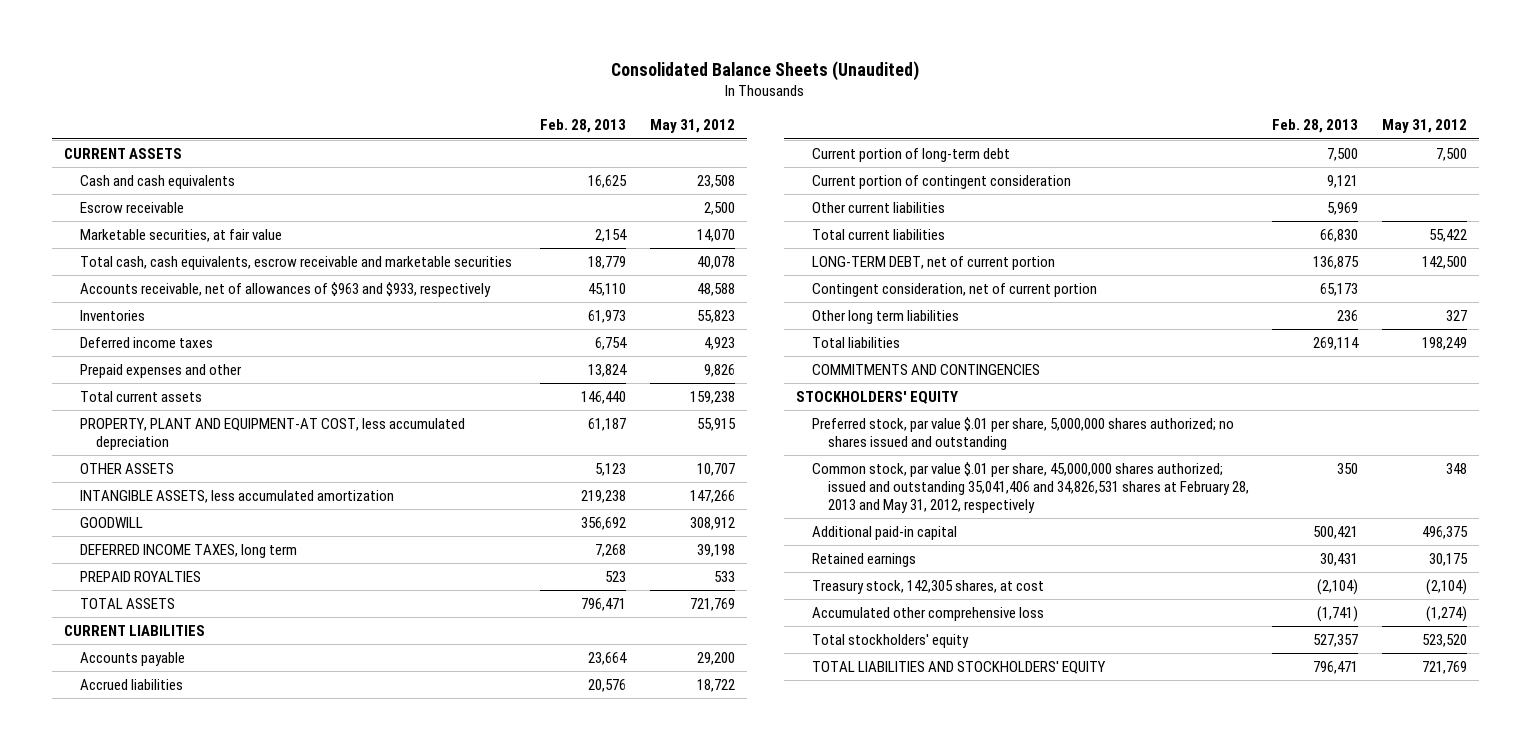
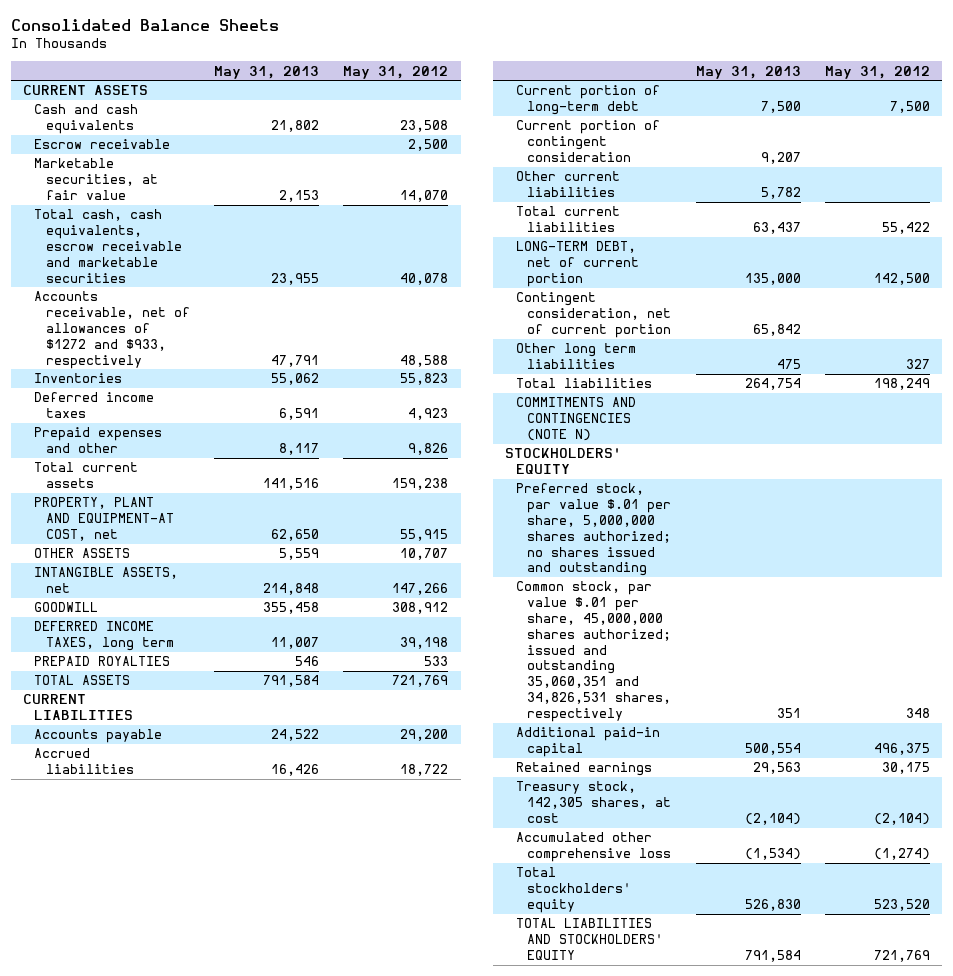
[611,60,920,81] Consolidated Balance Sheets (Unaudited) -> [10,18,279,31] Consolidated Balance Sheets
[540,119,627,134] Feb. 28, 2013 -> none
none -> [213,65,319,79] May 31, 2013
[79,282,491,298] Accounts receivable, net of allowances of $963 and $933, respectively -> [34,291,190,369] Accounts receivable, net of allowances of $1272 and $933, respectively
[79,418,465,450] PROPERTY, PLANT AND EQUIPMENT-AT COST, less accumulated depreciation -> [34,497,174,542] PROPERTY, PLANT AND EQUIPMENT-AT COST, net
[79,490,394,504] INTANGIBLE ASSETS, less accumulated amortization -> [34,567,179,594] INTANGIBLE ASSETS, net
[811,364,1040,376] COMMITMENTS AND CONTINGENCIES -> [516,397,637,442] COMMITMENTS AND CONTINGENCIES (NOTE N)
[811,462,1249,513] Common stock, par value $.01 per share, 45,000,000 shares authorized; issued and outstanding 35,041,406 and 34,826,531 shares at February 28, 2013 and May 31, 2012, respectively -> [516,581,672,722] Common stock, par value $.01 per share, 45,000,000 shares authorized; issued and outstanding 35,060,351 and 34,826,531 shares, respectively

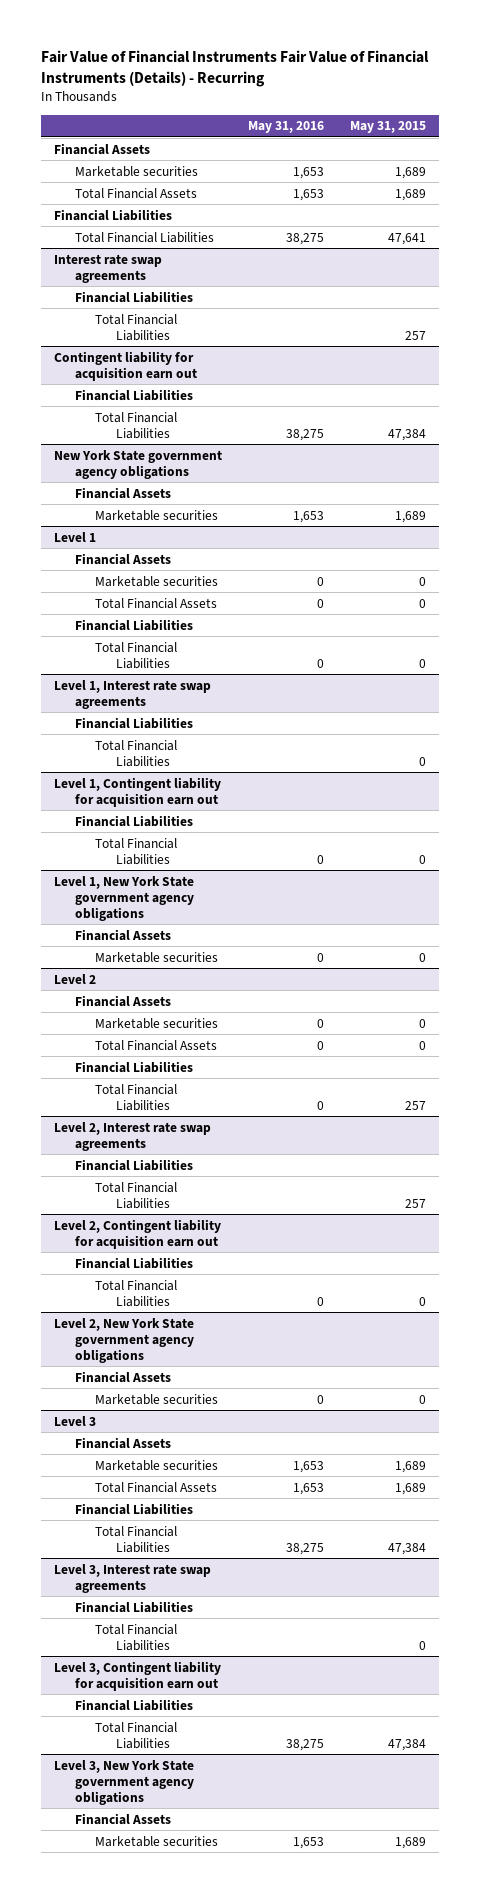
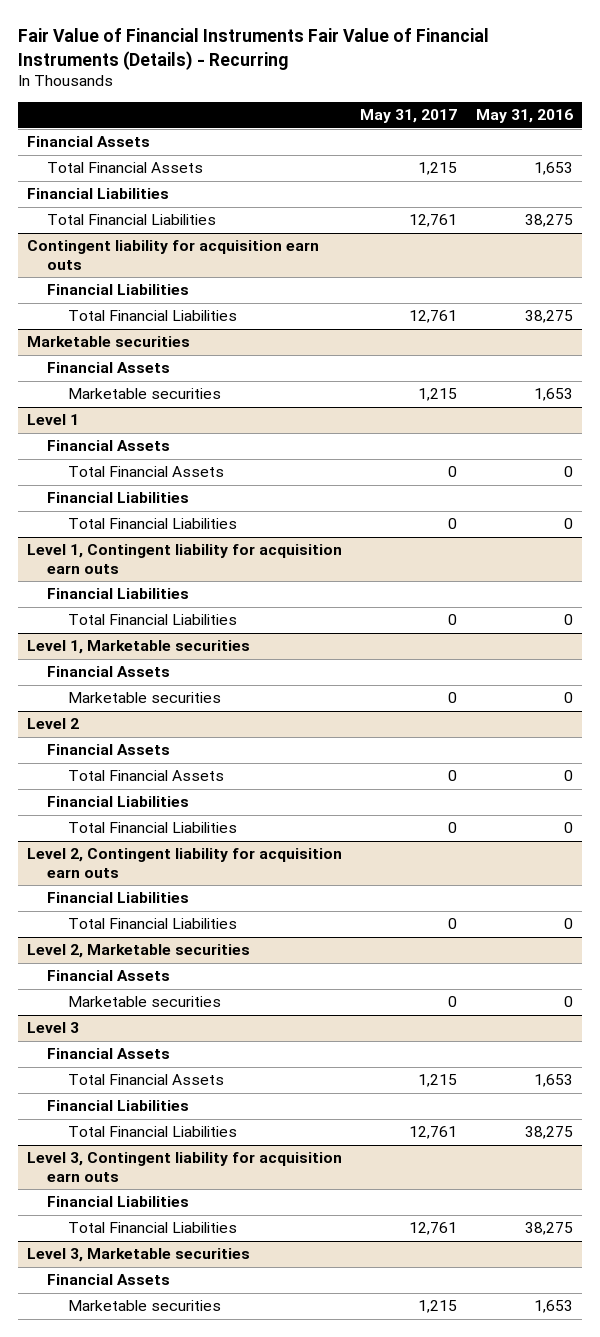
[350,121,427,134] May 31, 2015 -> none
none -> [360,109,458,124] May 31, 2017
[74,165,198,177] Marketable securities -> none
[74,290,193,303] Financial Liabilities -> none
[95,313,178,341] Total Financial Liabilities -> none
[54,350,197,381] Contingent liability for acquisition earn out -> none
[54,253,163,283] Interest rate swap agreements -> [27,240,320,270] Contingent liability for acquisition earn outs
[54,449,223,479] New York State government agency obligations -> [27,336,191,348] Marketable securities
[95,575,219,587] Marketable securities -> none
[54,679,212,709] Level 1, Interest rate swap agreements -> none
[74,716,193,729] Financial Liabilities -> none
[95,739,178,767] Total Financial Liabilities -> none
[54,776,222,807] Level 1, Contingent liability for acquisition earn out -> [27,544,343,574] Level 1, Contingent liability for acquisition earn outs
[54,875,195,921] Level 1, New York State government agency obligations -> none
none -> [27,640,251,655] Level 1, Marketable securities
[95,1017,219,1029] Marketable securities -> none
[54,1121,212,1151] Level 2, Interest rate swap agreements -> none
[74,1158,193,1171] Financial Liabilities -> none
[95,1181,178,1209] Total Financial Liabilities -> none
[54,1218,222,1249] Level 2, Contingent liability for acquisition earn out -> [27,848,343,878] Level 2, Contingent liability for acquisition earn outs
[54,1317,195,1363] Level 2, New York State government agency obligations -> none
none -> [27,944,251,959] Level 2, Marketable securities
[95,1459,219,1471] Marketable securities -> none
[54,1563,212,1593] Level 3, Interest rate swap agreements -> none
[74,1600,193,1613] Financial Liabilities -> none
[95,1623,178,1651] Total Financial Liabilities -> none
[54,1660,222,1691] Level 3, Contingent liability for acquisition earn out -> [27,1152,343,1182] Level 3, Contingent liability for acquisition earn outs
[54,1759,195,1805] Level 3, New York State government agency obligations -> none
none -> [27,1248,251,1263] Level 3, Marketable securities

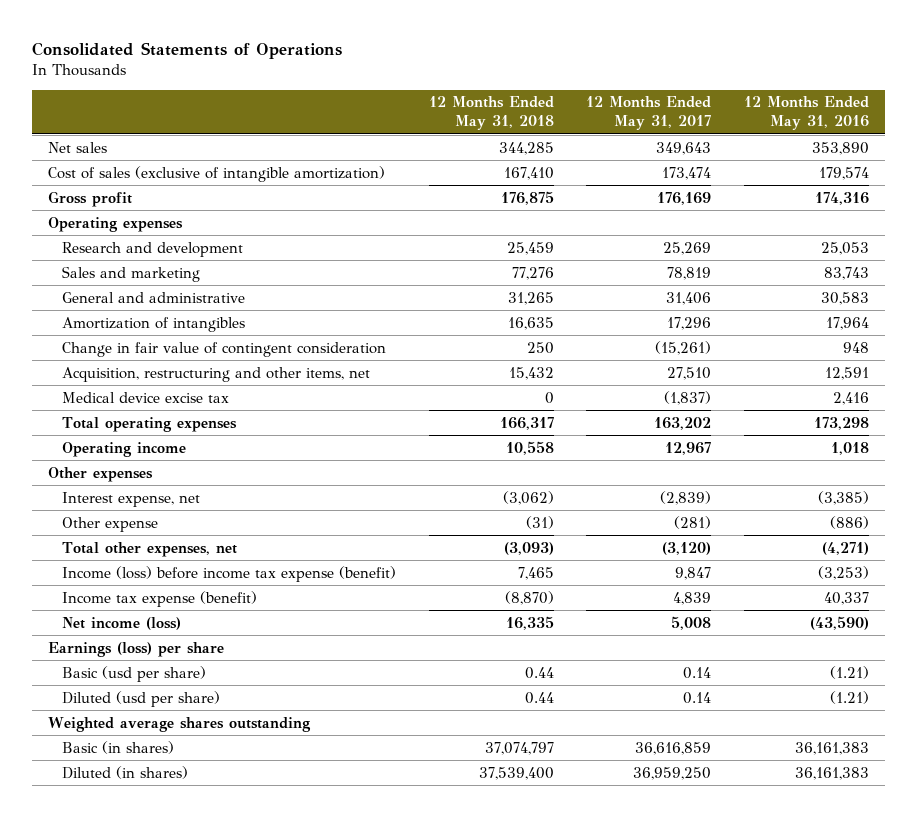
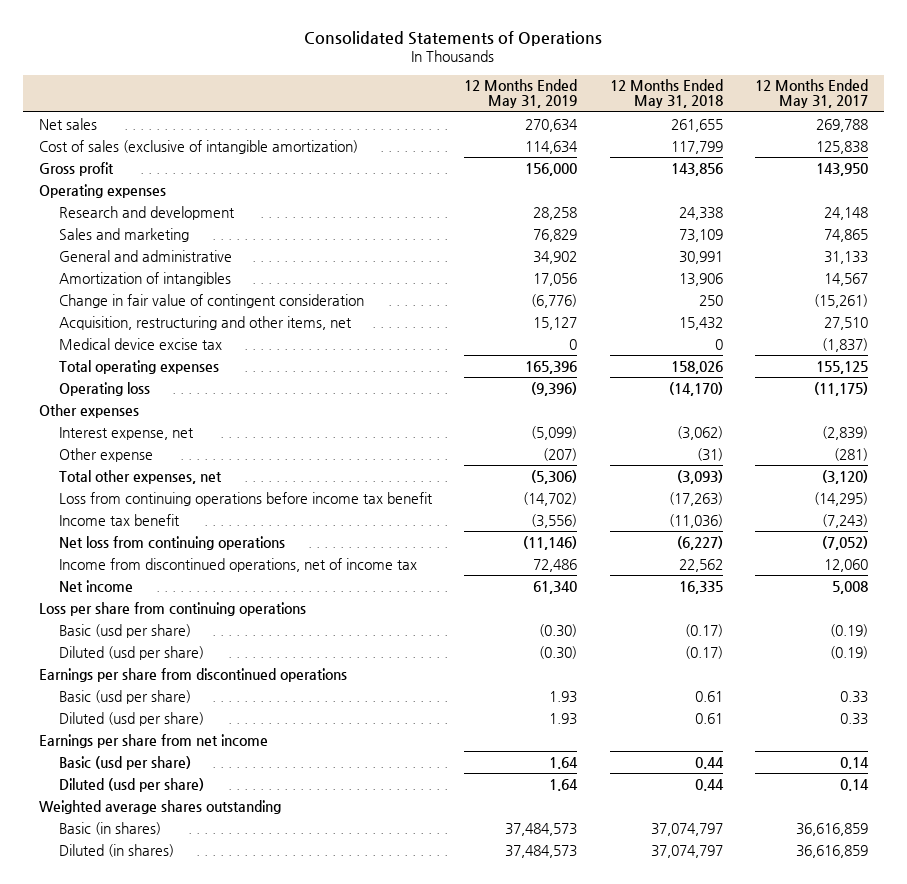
[743,96,869,131] 12 Months Ended May 31, 2016 -> none
none -> [464,79,578,109] 12 Months Ended May 31, 2019
[498,141,554,155] 344,285 -> [670,118,723,132] 261,655
[656,141,712,155] 349,643 -> [815,118,868,132] 269,788
[503,166,554,180] 167,410 -> [670,140,723,154] 117,799
[662,166,712,180] 173,474 -> [815,140,868,154] 125,838
[500,190,554,205] 176,875 -> [670,162,723,176] 143,856
[657,191,712,205] 176,169 -> [815,162,868,176] 143,950
[506,241,554,255] 25,459 -> [678,206,723,220] 24,338
[663,241,712,255] 25,269 -> [823,206,868,220] 24,148
[511,266,554,280] 77,276 -> [678,228,723,242] 73,109
[667,266,712,280] 78,819 -> [823,228,868,242] 74,865
[507,291,554,305] 31,265 -> [678,250,723,264] 30,991
[666,291,712,305] 31,406 -> [823,250,868,264] 31,133
[507,316,554,330] 16,635 -> [678,272,723,286] 13,906
[667,316,712,330] 17,296 -> [823,272,868,286] 14,567
[499,416,554,430] 166,317 -> [670,360,723,374] 158,026
[654,416,712,430] 163,202 -> [815,360,868,374] 155,125
[62,441,187,457] Operating income -> [59,381,151,396] Operating loss
[505,440,554,455] 10,558 -> [668,381,723,396] (14,170)
[665,441,712,455] 12,967 -> [813,381,868,396] (11,175)
[48,641,225,657] Earnings (loss) per share -> none
[62,565,397,582] Income (loss) before income tax expense (benefit) -> [59,491,434,506] Loss from continuing operations before income tax benefit
[517,566,554,580] 7,465 -> [668,491,723,506] (17,263)
[675,566,712,580] 9,847 -> [813,491,868,506] (14,295)
[62,590,258,607] Income tax expense (benefit) -> [59,513,181,526] Income tax benefit
[504,590,554,605] (8,870) -> [668,513,723,528] (11,036)
[673,591,712,605] 4,839 -> [821,513,868,528] (7,243)
none -> [59,535,286,550] Net loss from continuing operations
none -> [59,557,418,572] Income from discontinued operations, net of income tax
[62,616,182,630] Net income (loss) -> [59,579,134,592] Net income
none -> [38,601,306,616] Loss per share from continuing operations
none -> [59,623,192,638] Basic (usd per share)
none -> [59,645,205,660] Diluted (usd per share)
none -> [38,667,347,682] Earnings per share from discontinued operations
none -> [59,689,192,704] Basic (usd per share)
none -> [59,711,205,726] Diluted (usd per share)
none -> [38,733,268,748] Earnings per share from net income
[478,766,554,780] 37,539,400 -> [650,844,723,858] 37,074,797
[633,766,712,780] 36,959,250 -> [795,844,868,858] 36,616,859

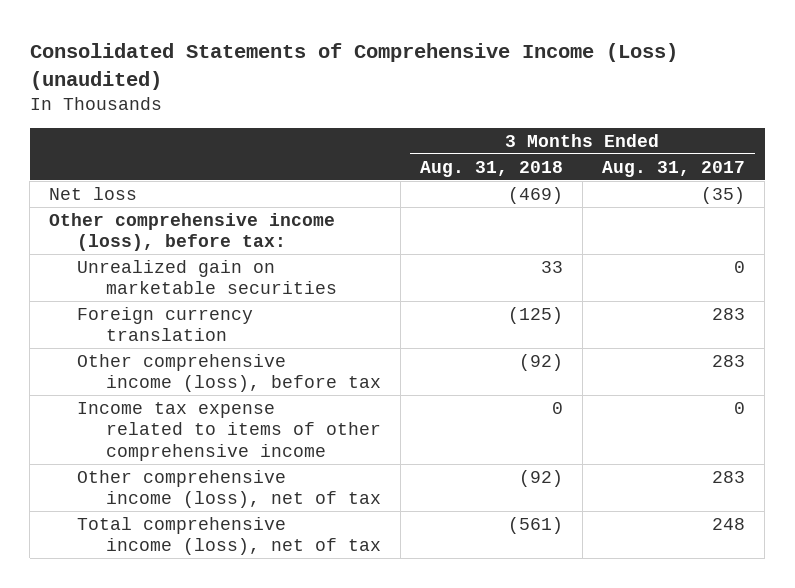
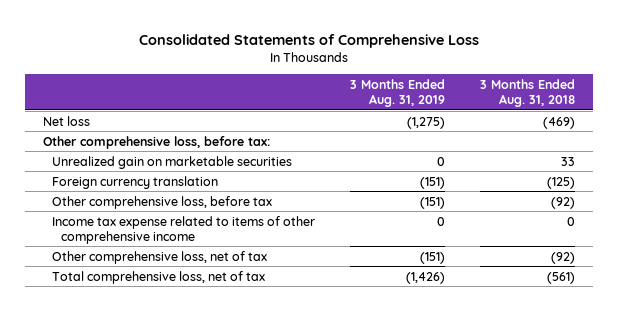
[29,42,678,90] Consolidated Statements of Comprehensive Income (Loss) (unaudited) -> [138,33,479,48] Consolidated Statements of Comprehensive Loss
[602,160,746,177] Aug. 31, 2017 -> none
none -> [349,78,445,107] 3 Months Ended Aug. 31, 2019
[49,212,336,252] Other comprehensive income (loss), before tax: -> [42,135,270,149] Other comprehensive loss, before tax:
[77,353,381,393] Other comprehensive income (loss), before tax -> [51,195,272,209] Other comprehensive loss, before tax
[77,469,381,509] Other comprehensive income (loss), net of tax -> [51,250,267,264] Other comprehensive loss, net of tax
[77,516,381,556] Total comprehensive income (loss), net of tax -> [51,270,265,284] Total comprehensive loss, net of tax

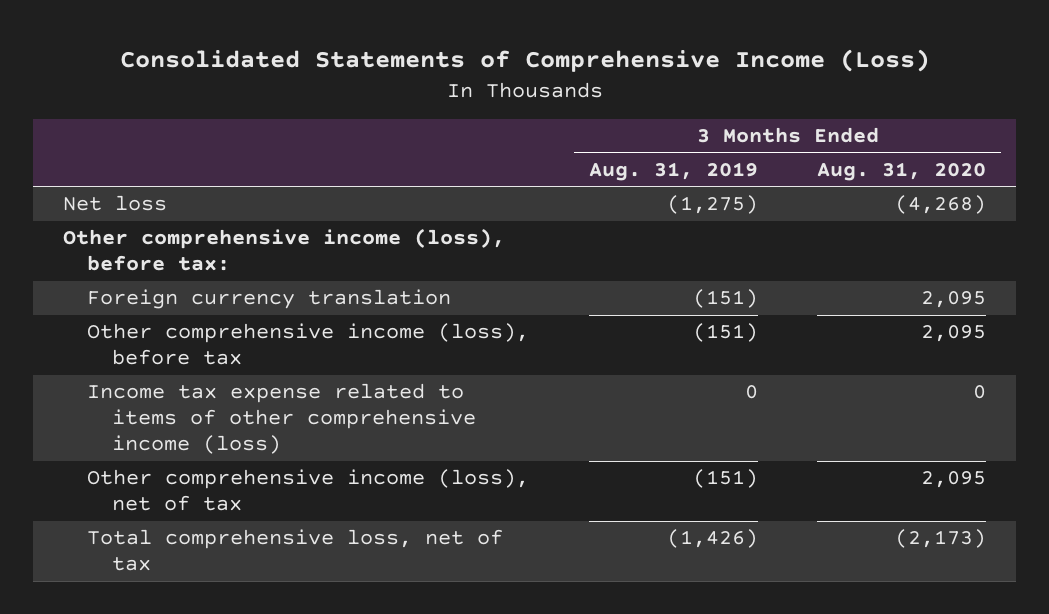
[138,33,479,48] Consolidated Statements of Comprehensive Loss -> [119,48,930,72] Consolidated Statements of Comprehensive Income (Loss)
[479,78,575,107] 3 Months Ended Aug. 31, 2018 -> none
none -> [817,161,987,181] Aug. 31, 2020
[51,155,292,169] Unrealized gain on marketable securities -> none
[42,135,270,149] Other comprehensive loss, before tax: -> [62,228,505,272] Other comprehensive income (loss), before tax:
[51,195,272,209] Other comprehensive loss, before tax -> [87,323,530,366] Other comprehensive income (loss), before tax
[51,215,315,244] Income tax expense related to items of other comprehensive income -> [87,383,476,455] Income tax expense related to items of other comprehensive income (loss)
[51,250,267,264] Other comprehensive loss, net of tax -> [87,469,530,512] Other comprehensive income (loss), net of tax

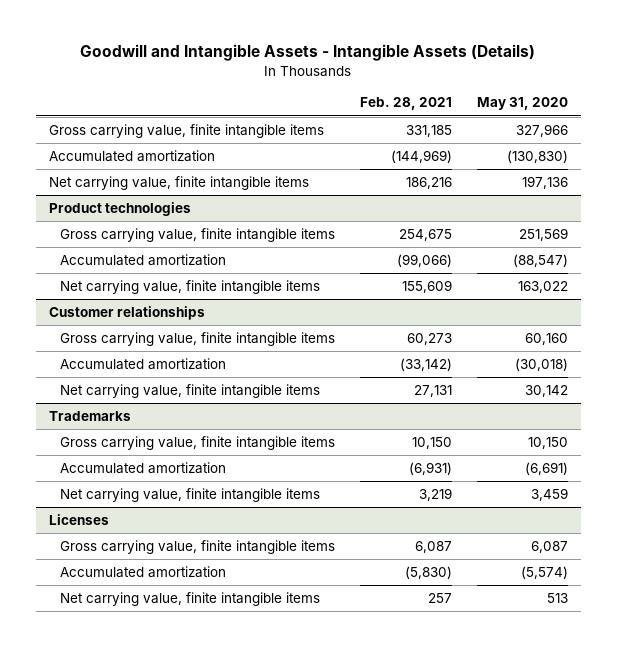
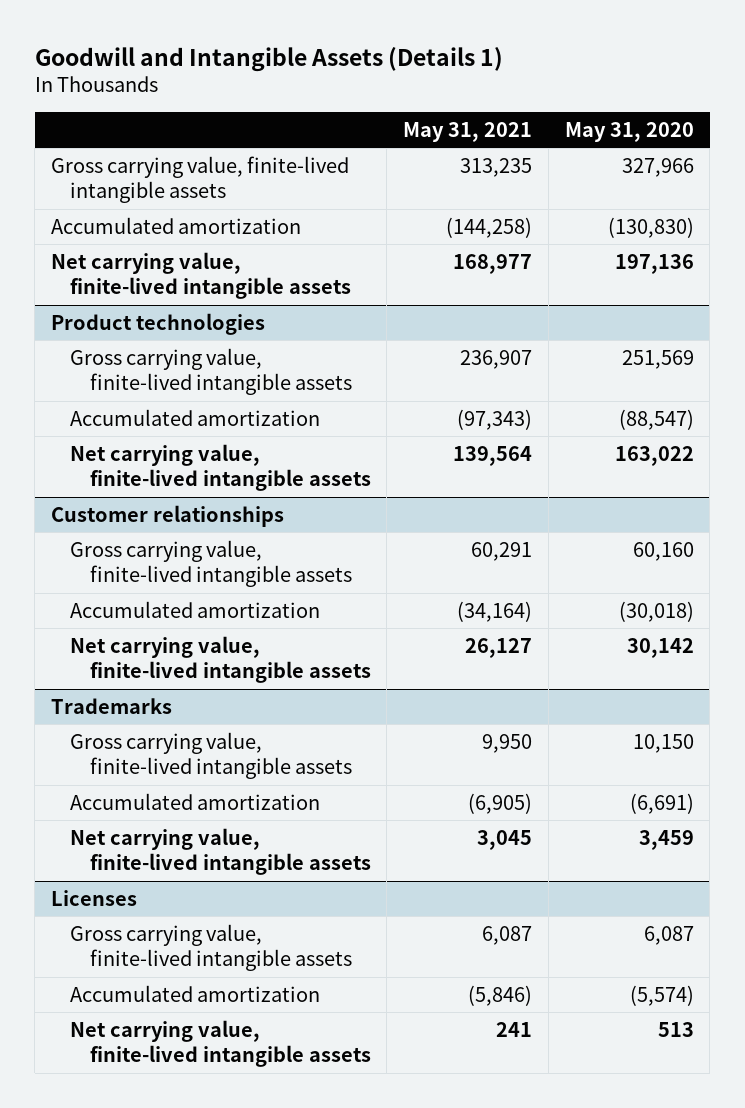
[80,44,536,62] Goodwill and Intangible Assets - Intangible Assets (Details) -> [34,46,503,72] Goodwill and Intangible Assets (Details 1)
[359,97,452,111] Feb. 28, 2021 -> none
none -> [403,121,533,142] May 31, 2021
[48,124,324,139] Gross carrying value, finite intangible items -> [51,155,350,204] Gross carrying value, finite-lived intangible assets
[48,176,309,191] Net carrying value, finite intangible items -> [51,251,352,300] Net carrying value, finite-lived intangible assets
[59,228,335,243] Gross carrying value, finite intangible items -> [70,347,352,396] Gross carrying value, finite-lived intangible assets
[59,280,320,295] Net carrying value, finite intangible items -> [70,443,371,492] Net carrying value, finite-lived intangible assets
[59,332,335,347] Gross carrying value, finite intangible items -> [70,539,352,588] Gross carrying value, finite-lived intangible assets
[59,384,320,399] Net carrying value, finite intangible items -> [70,635,371,684] Net carrying value, finite-lived intangible assets
[59,436,335,451] Gross carrying value, finite intangible items -> [70,731,352,780] Gross carrying value, finite-lived intangible assets
[59,488,320,503] Net carrying value, finite intangible items -> [70,827,371,876] Net carrying value, finite-lived intangible assets
[59,540,335,555] Gross carrying value, finite intangible items -> [70,923,352,972] Gross carrying value, finite-lived intangible assets
[59,592,320,607] Net carrying value, finite intangible items -> [70,1019,371,1068] Net carrying value, finite-lived intangible assets

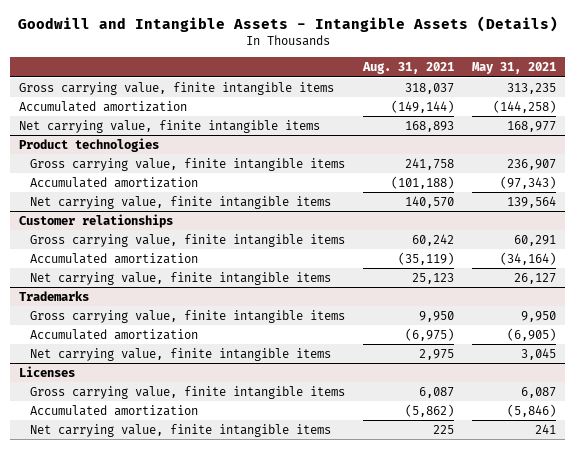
[34,46,503,72] Goodwill and Intangible Assets (Details 1) -> [17,15,558,32] Goodwill and Intangible Assets - Intangible Assets (Details)
[564,121,694,142] May 31, 2020 -> none
none -> [361,62,454,75] Aug. 31, 2021
[51,155,350,204] Gross carrying value, finite-lived intangible assets -> [19,81,335,95] Gross carrying value, finite intangible items
[51,251,352,300] Net carrying value, finite-lived intangible assets -> [19,119,321,133] Net carrying value, finite intangible items
[70,347,352,396] Gross carrying value, finite-lived intangible assets -> [29,157,345,171] Gross carrying value, finite intangible items
[70,443,371,492] Net carrying value, finite-lived intangible assets -> [29,195,331,209] Net carrying value, finite intangible items
[70,539,352,588] Gross carrying value, finite-lived intangible assets -> [29,233,345,247] Gross carrying value, finite intangible items
[70,635,371,684] Net carrying value, finite-lived intangible assets -> [29,271,331,285] Net carrying value, finite intangible items
[70,731,352,780] Gross carrying value, finite-lived intangible assets -> [29,309,345,323] Gross carrying value, finite intangible items
[70,827,371,876] Net carrying value, finite-lived intangible assets -> [29,347,331,361] Net carrying value, finite intangible items
[70,923,352,972] Gross carrying value, finite-lived intangible assets -> [29,385,345,399] Gross carrying value, finite intangible items
[70,1019,371,1068] Net carrying value, finite-lived intangible assets -> [29,423,331,437] Net carrying value, finite intangible items

